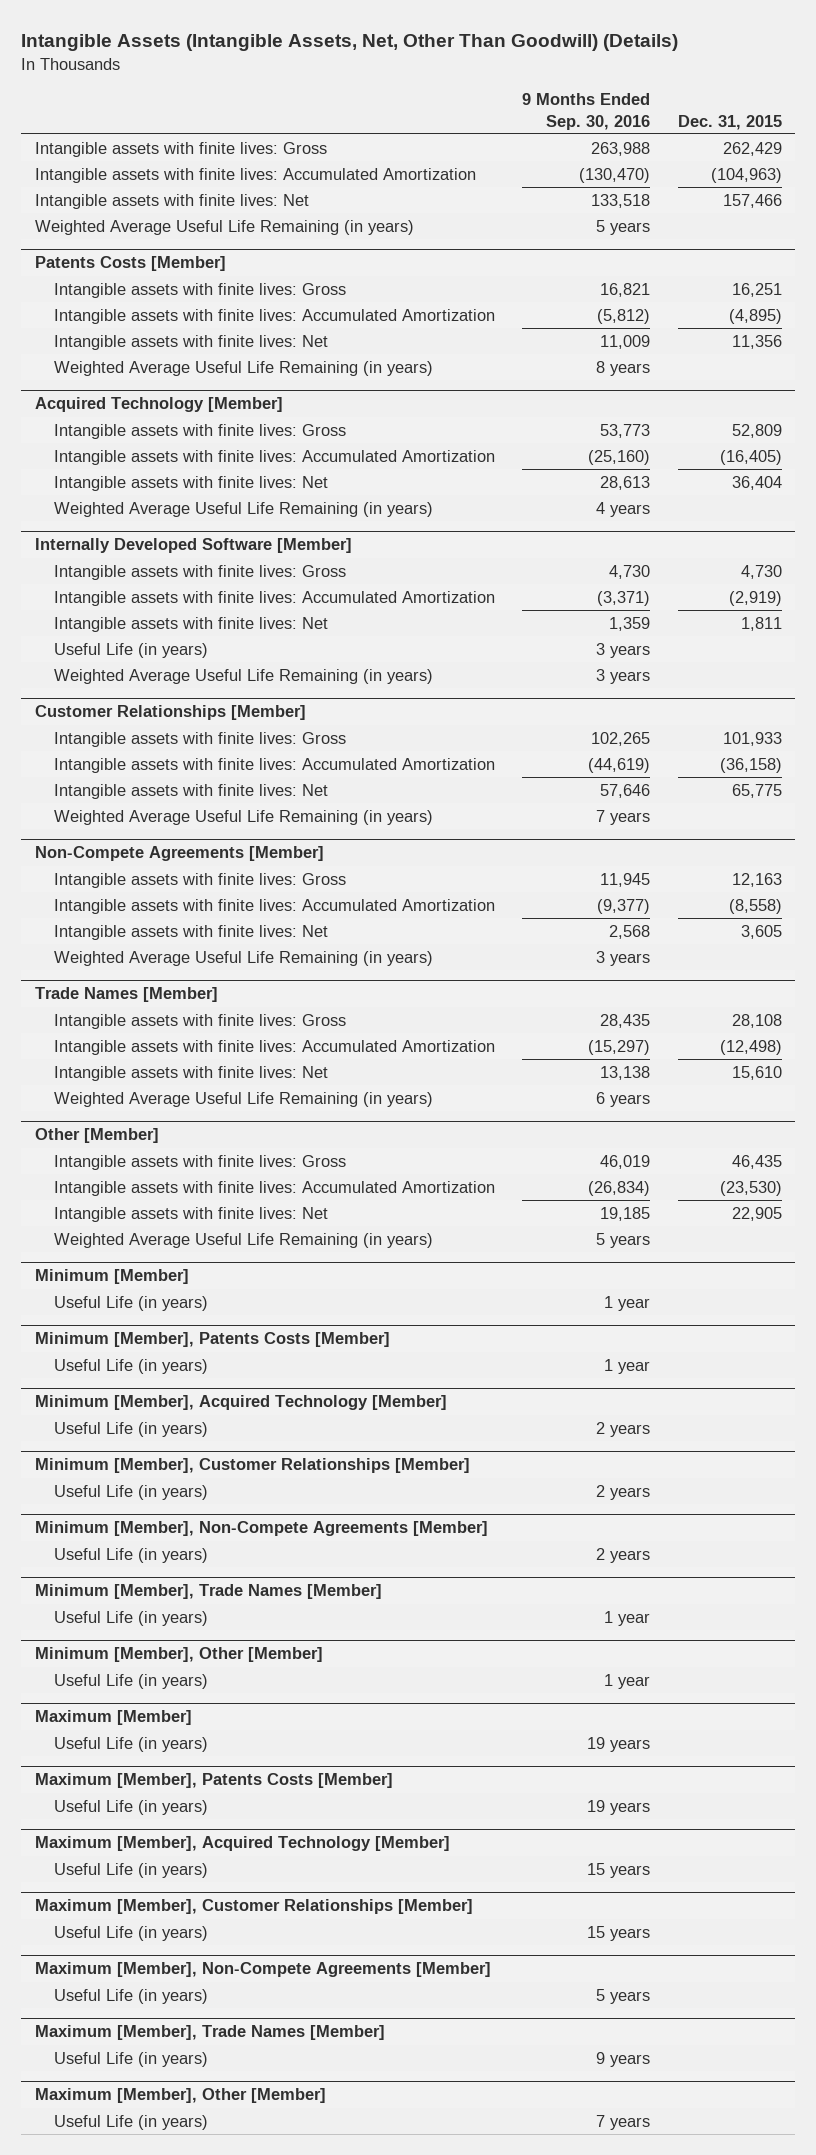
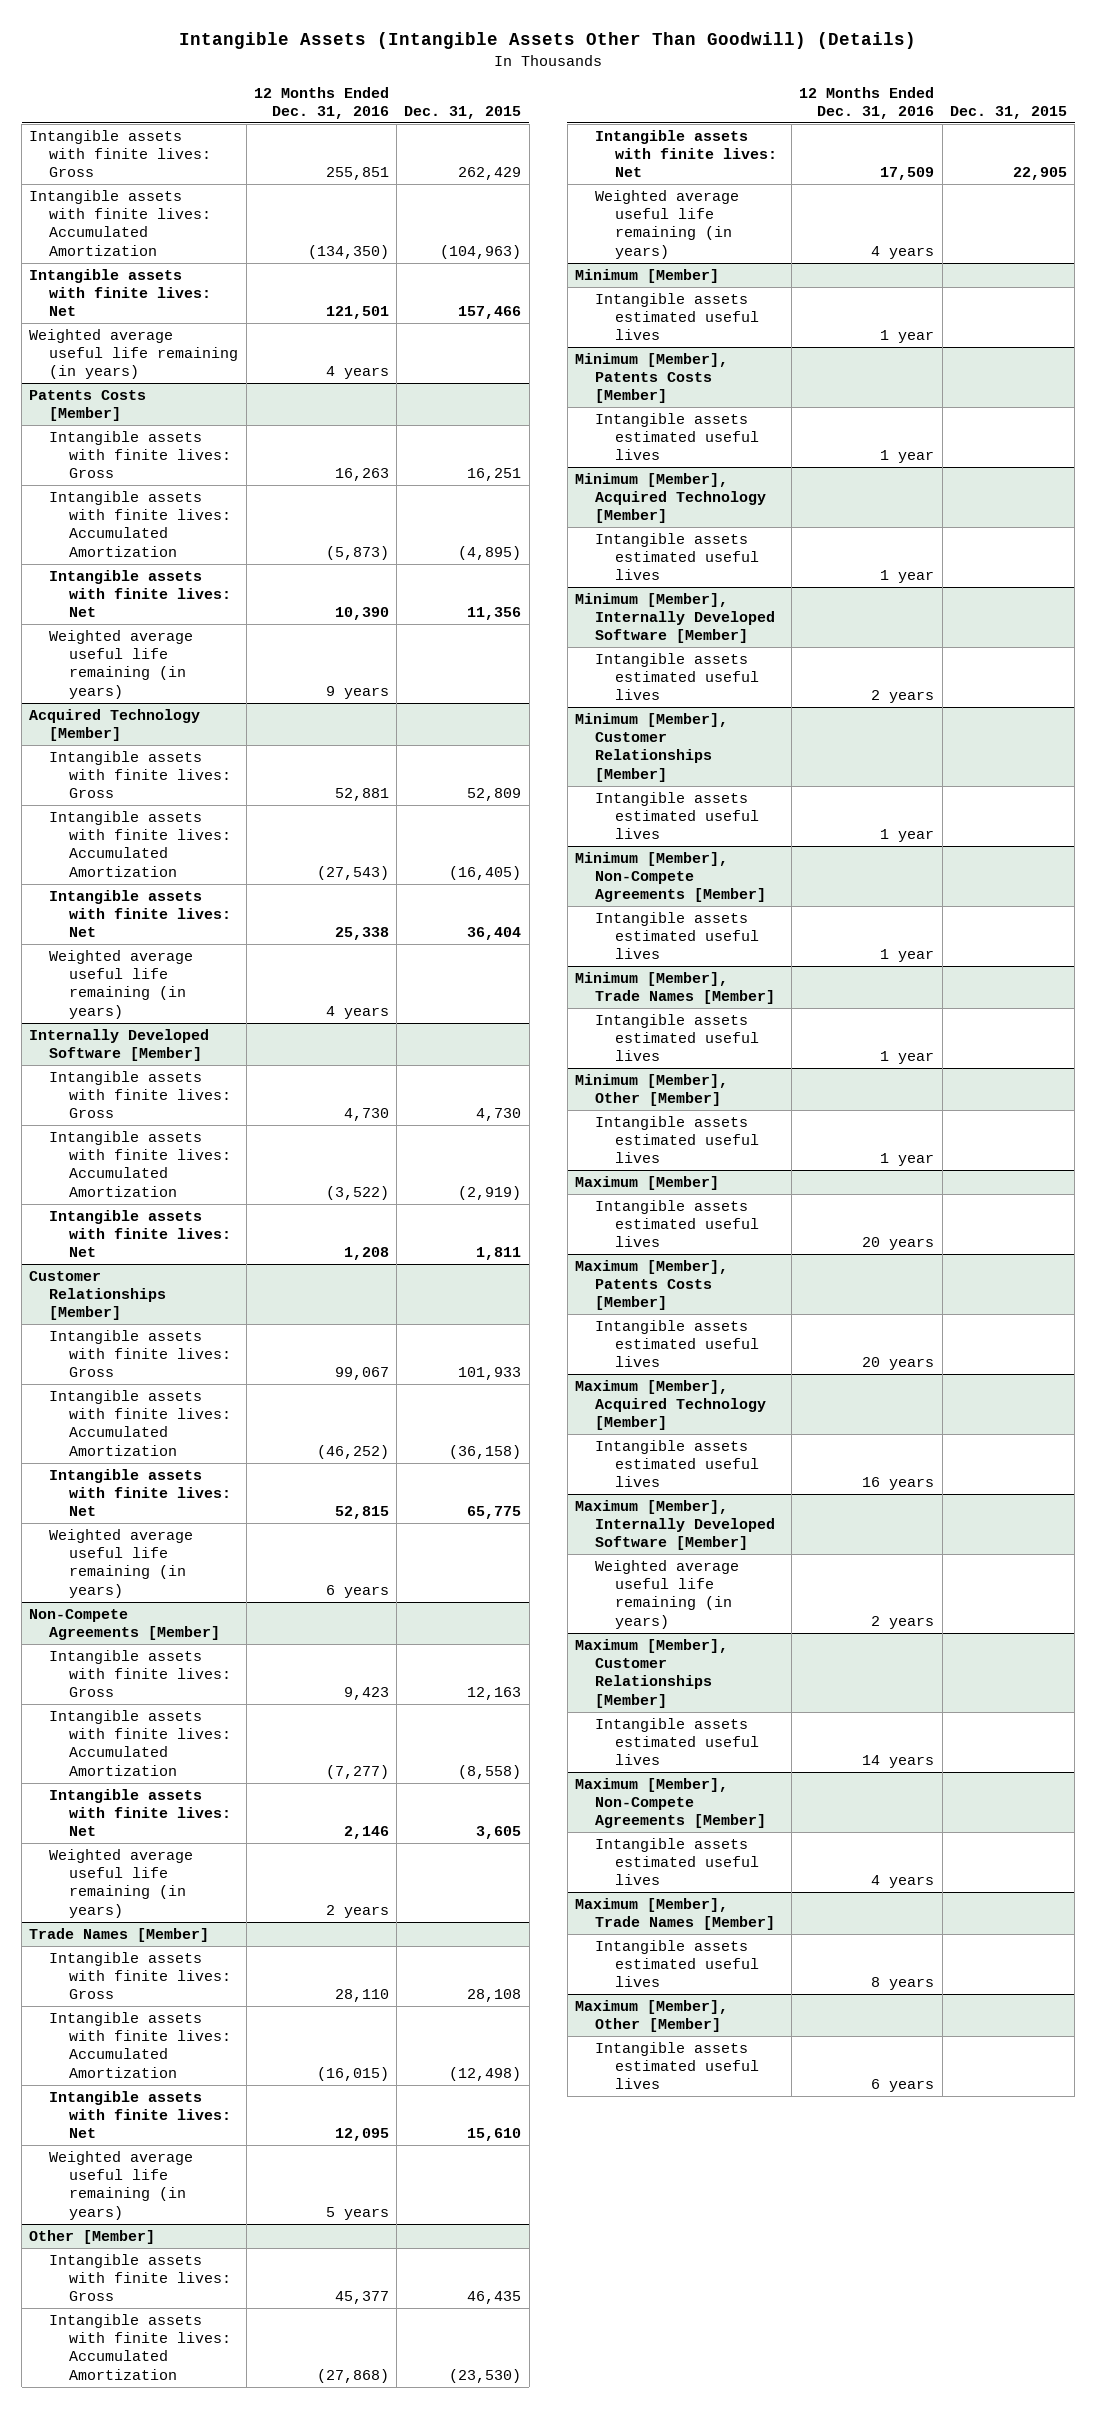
[21,34,679,52] Intangible Assets (Intangible Assets, Net, Other Than Goodwill) (Details) -> [179,32,917,50] Intangible Assets (Intangible Assets Other Than Goodwill) (Details)
[522,92,651,130] 9 Months Ended Sep. 30, 2016 -> none
none -> [253,86,389,120] 12 Months Ended Dec. 31, 2016
[34,219,414,235] Weighted Average Useful Life Remaining (in years) -> [29,328,239,380] Weighted average useful life remaining (in years)
[53,360,433,376] Weighted Average Useful Life Remaining (in years) -> [49,629,194,699] Weighted average useful life remaining (in years)
[53,501,433,517] Weighted Average Useful Life Remaining (in years) -> [49,949,194,1019] Weighted average useful life remaining (in years)
[53,642,208,658] Useful Life (in years) -> none
[53,668,433,684] Weighted Average Useful Life Remaining (in years) -> none
[53,809,433,825] Weighted Average Useful Life Remaining (in years) -> [49,1528,194,1598] Weighted average useful life remaining (in years)
[53,950,433,966] Weighted Average Useful Life Remaining (in years) -> [49,1848,194,1918] Weighted average useful life remaining (in years)
[53,1091,433,1107] Weighted Average Useful Life Remaining (in years) -> [49,2150,194,2220] Weighted average useful life remaining (in years)
[53,1232,433,1248] Weighted Average Useful Life Remaining (in years) -> [594,189,739,259] Weighted average useful life remaining (in years)
[53,1295,208,1311] Useful Life (in years) -> [594,292,759,341] Intangible assets estimated useful lives
[53,1358,208,1374] Useful Life (in years) -> [594,412,759,461] Intangible assets estimated useful lives
[53,1421,208,1437] Useful Life (in years) -> [594,532,759,581] Intangible assets estimated useful lives
none -> [575,592,775,644] Minimum [Member], Internally Developed Software [Member]
none -> [594,652,759,701] Intangible assets estimated useful lives
[53,1484,208,1500] Useful Life (in years) -> [594,791,759,840] Intangible assets estimated useful lives
[53,1547,208,1563] Useful Life (in years) -> [594,911,759,960] Intangible assets estimated useful lives
[53,1610,208,1626] Useful Life (in years) -> [594,1013,759,1062] Intangible assets estimated useful lives
[53,1673,208,1689] Useful Life (in years) -> [594,1115,759,1164] Intangible assets estimated useful lives
[53,1736,208,1752] Useful Life (in years) -> [594,1199,759,1248] Intangible assets estimated useful lives
[53,1799,208,1815] Useful Life (in years) -> [594,1319,759,1368] Intangible assets estimated useful lives
[53,1862,208,1878] Useful Life (in years) -> [594,1439,759,1488] Intangible assets estimated useful lives
none -> [575,1499,775,1551] Maximum [Member], Internally Developed Software [Member]
none -> [594,1559,739,1629] Weighted average useful life remaining (in years)
[53,1925,208,1941] Useful Life (in years) -> [594,1717,759,1766] Intangible assets estimated useful lives
[53,1988,208,2004] Useful Life (in years) -> [594,1837,759,1886] Intangible assets estimated useful lives
[53,2051,208,2067] Useful Life (in years) -> [594,1939,759,1988] Intangible assets estimated useful lives
[53,2114,208,2130] Useful Life (in years) -> [594,2041,759,2090] Intangible assets estimated useful lives

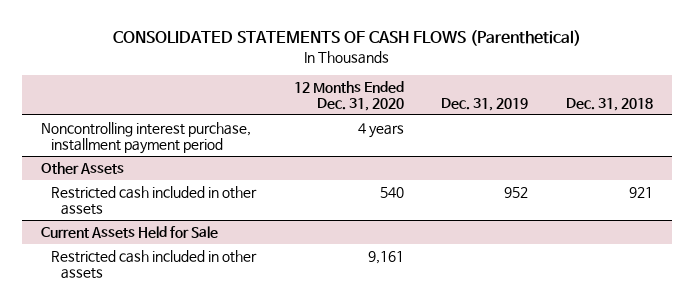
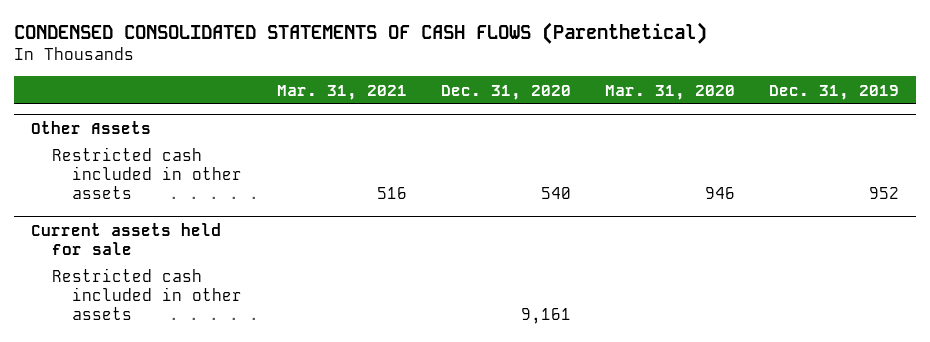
[113,30,582,47] CONSOLIDATED STATEMENTS OF CASH FLOWS (Parenthetical) -> [13,21,707,44] CONDENSED CONSOLIDATED STATEMENTS OF CASH FLOWS (Parenthetical)
[293,81,404,111] 12 Months Ended Dec. 31, 2020 -> none
[566,97,654,111] Dec. 31, 2018 -> none
none -> [276,84,407,100] Mar. 31, 2021
none -> [440,84,571,100] Dec. 31, 2020
none -> [604,84,735,100] Mar. 31, 2020
[41,121,252,154] Noncontrolling interest purchase, installment payment period -> none
[41,225,219,238] Current Assets Held for Sale -> [30,222,221,255] Current assets held for sale

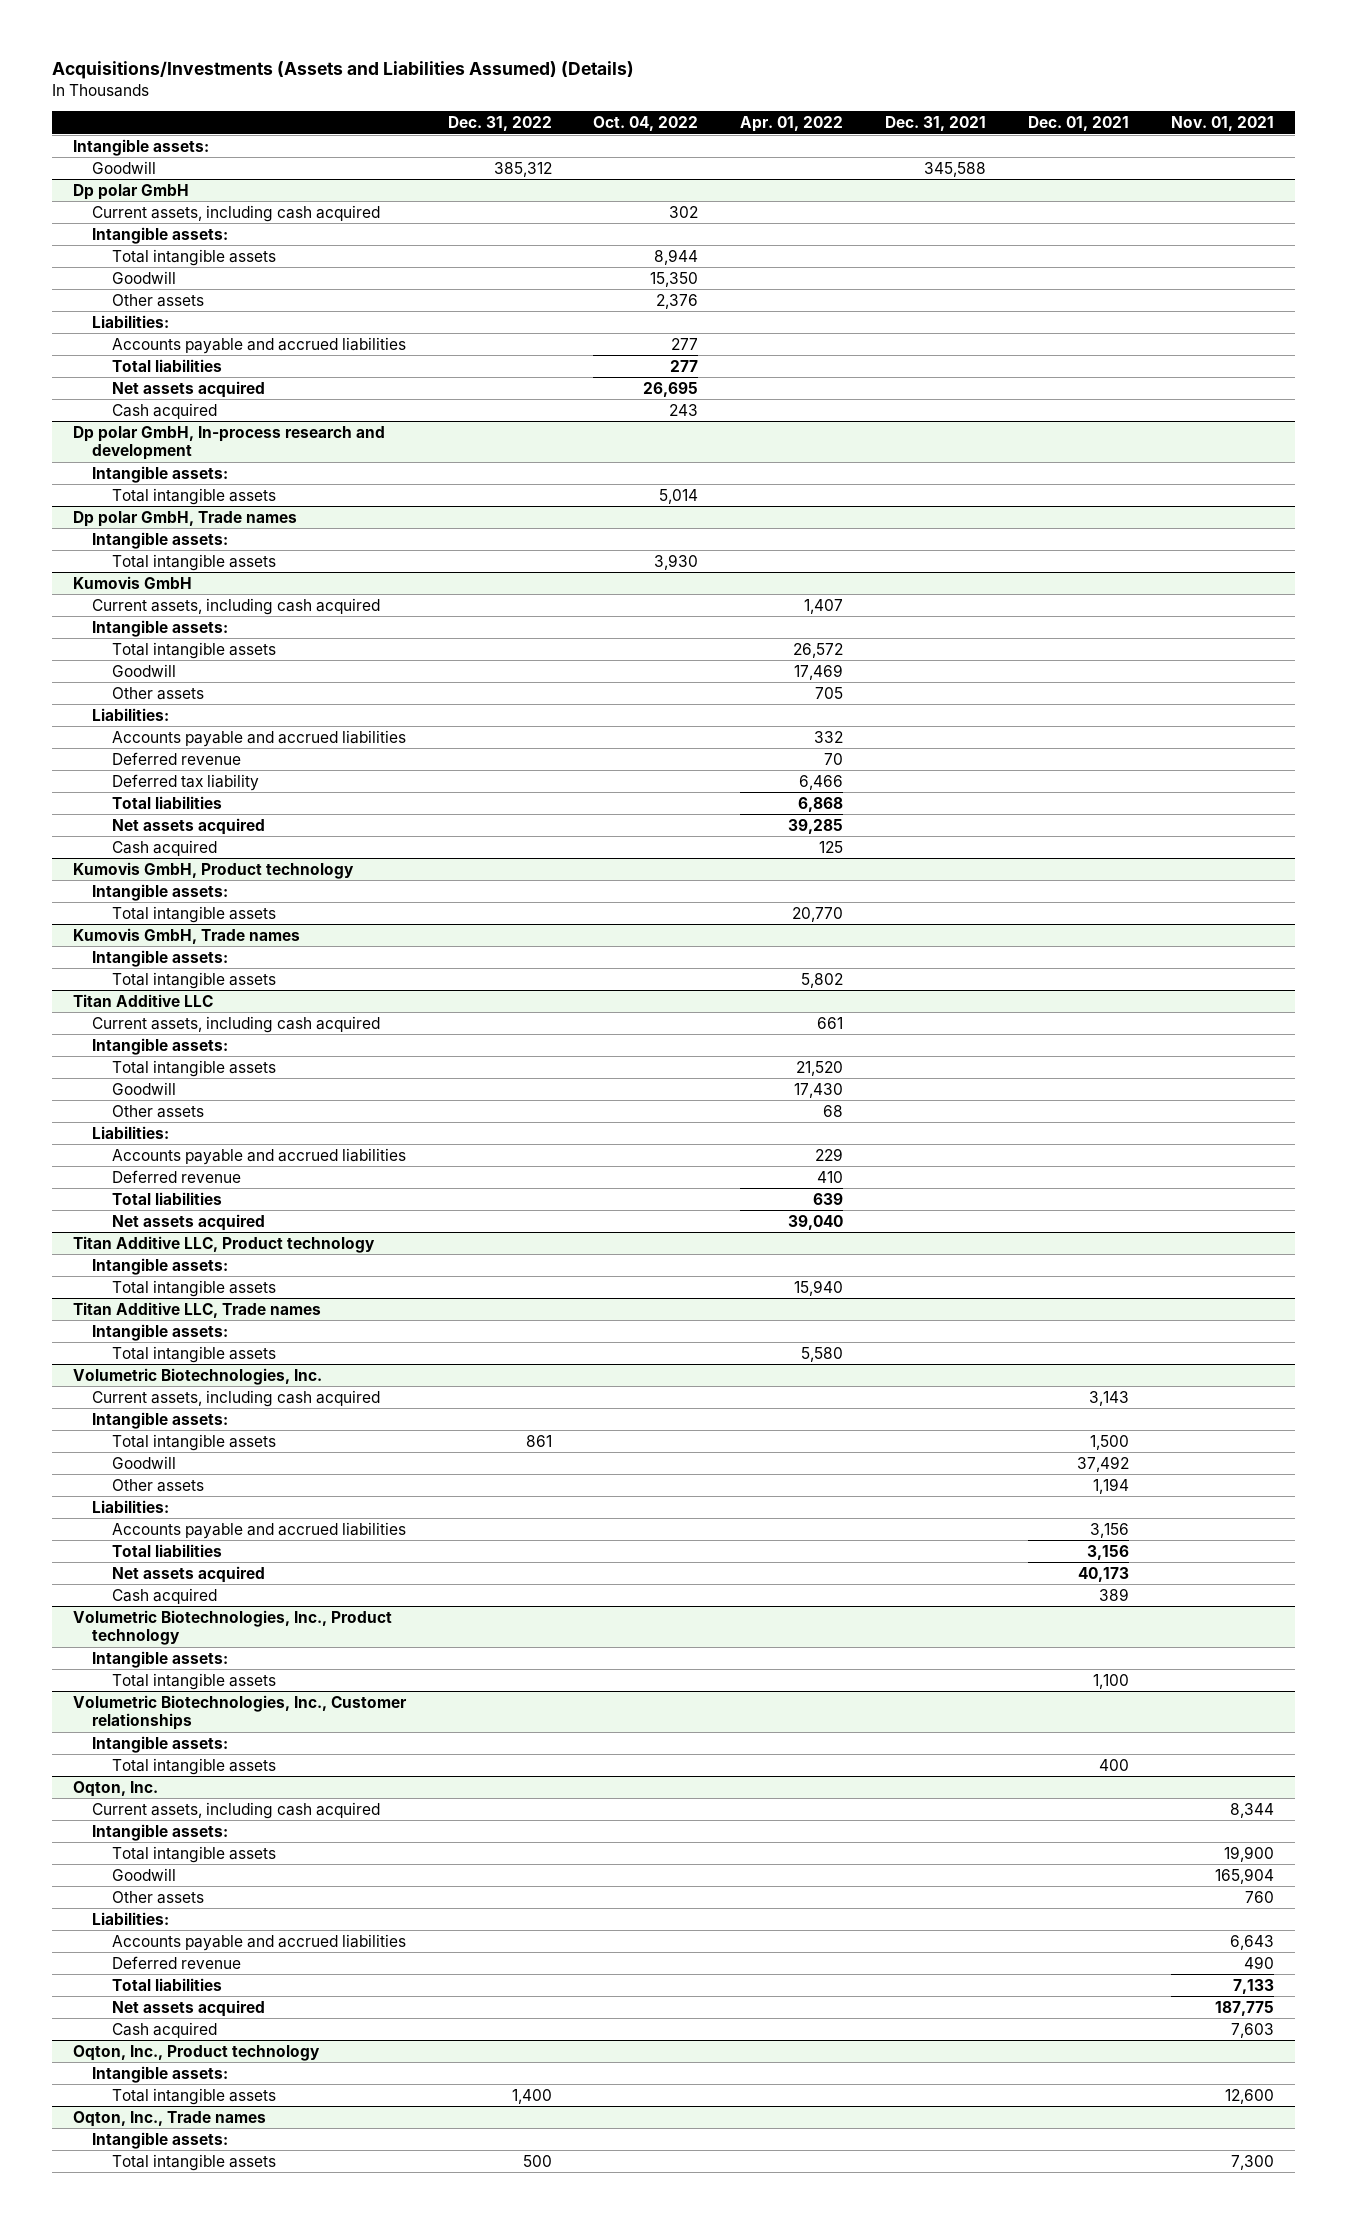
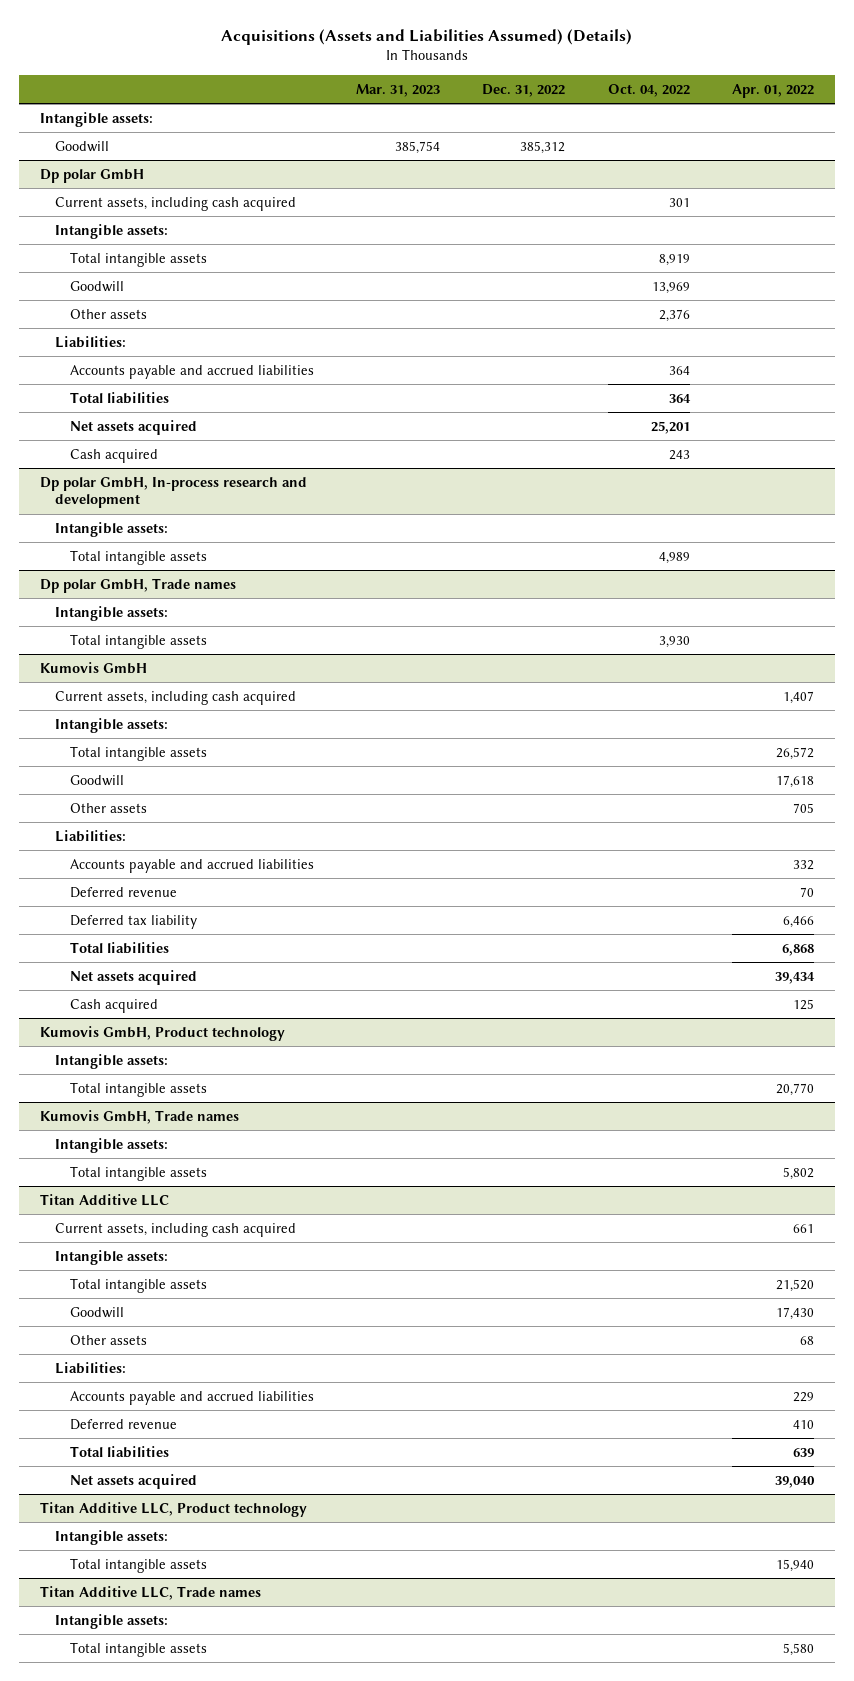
[51,61,634,80] Acquisitions/Investments (Assets and Liabilities Assumed) (Details) -> [221,29,633,46] Acquisitions (Assets and Liabilities Assumed) (Details)
[885,116,987,132] Dec. 31, 2021 -> none
[1028,116,1130,132] Dec. 01, 2021 -> none
[1171,116,1275,132] Nov. 01, 2021 -> none
none -> [356,83,441,97] Mar. 31, 2023
[669,205,699,218] 302 -> [668,197,690,207] 301
[654,248,699,265] 8,944 -> [658,253,690,266] 8,919
[650,271,699,287] 15,350 -> [651,281,690,294] 13,969
[671,337,699,350] 277 -> [668,365,690,375] 364
[670,359,699,372] 277 -> [668,393,691,403] 364
[643,381,699,397] 26,695 -> [650,420,690,434] 25,201
[659,488,699,504] 5,014 -> [658,551,690,564] 4,989
[794,663,844,680] 17,469 -> [775,774,814,788] 17,618
[788,818,844,834] 39,285 -> [774,971,815,984] 39,434
[72,1367,322,1385] Volumetric Biotechnologies, Inc. -> none
[92,1389,381,1407] Current assets, including cash acquired -> none
[92,1411,229,1429] Intangible assets: -> none
[111,1433,276,1451] Total intangible assets -> none
[111,1455,176,1469] Goodwill -> none
[111,1478,204,1492] Other assets -> none
[92,1499,170,1513] Liabilities: -> none
[111,1521,406,1539] Accounts payable and accrued liabilities -> none
[111,1543,222,1557] Total liabilities -> none
[111,1565,265,1583] Net assets acquired -> none
[111,1587,217,1604] Cash acquired -> none
[72,1609,392,1646] Volumetric Biotechnologies, Inc., Product technology -> none
[92,1650,229,1668] Intangible assets: -> none
[111,1672,276,1690] Total intangible assets -> none
[72,1694,407,1731] Volumetric Biotechnologies, Inc., Customer relationships -> none
[92,1735,229,1753] Intangible assets: -> none
[111,1757,276,1775] Total intangible assets -> none
[72,1780,158,1797] Oqton, Inc. -> none
[92,1801,381,1819] Current assets, including cash acquired -> none
[92,1823,229,1841] Intangible assets: -> none
[111,1845,276,1863] Total intangible assets -> none
[111,1867,176,1881] Goodwill -> none
[111,1890,204,1904] Other assets -> none
[92,1911,170,1925] Liabilities: -> none
[111,1933,406,1951] Accounts payable and accrued liabilities -> none
[111,1955,241,1969] Deferred revenue -> none
[111,1977,222,1991] Total liabilities -> none
[111,1999,265,2017] Net assets acquired -> none
[111,2021,217,2038] Cash acquired -> none
[72,2044,320,2061] Oqton, Inc., Product technology -> none
[92,2065,229,2083] Intangible assets: -> none
[111,2087,276,2105] Total intangible assets -> none
[72,2110,266,2127] Oqton, Inc., Trade names -> none
[92,2131,229,2149] Intangible assets: -> none
[111,2153,276,2171] Total intangible assets -> none

